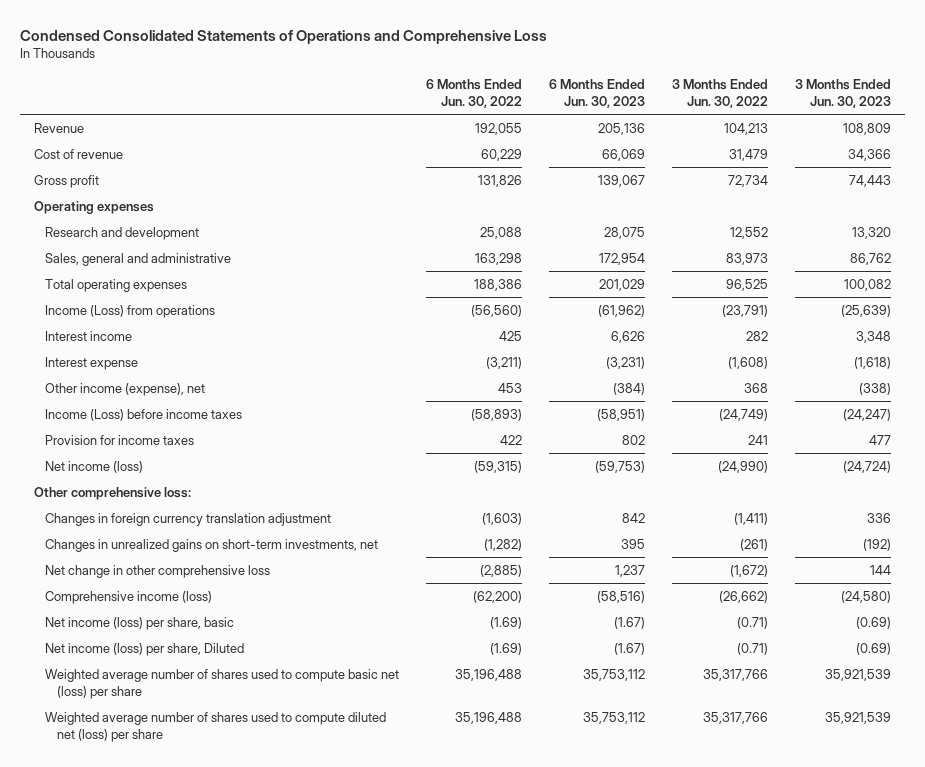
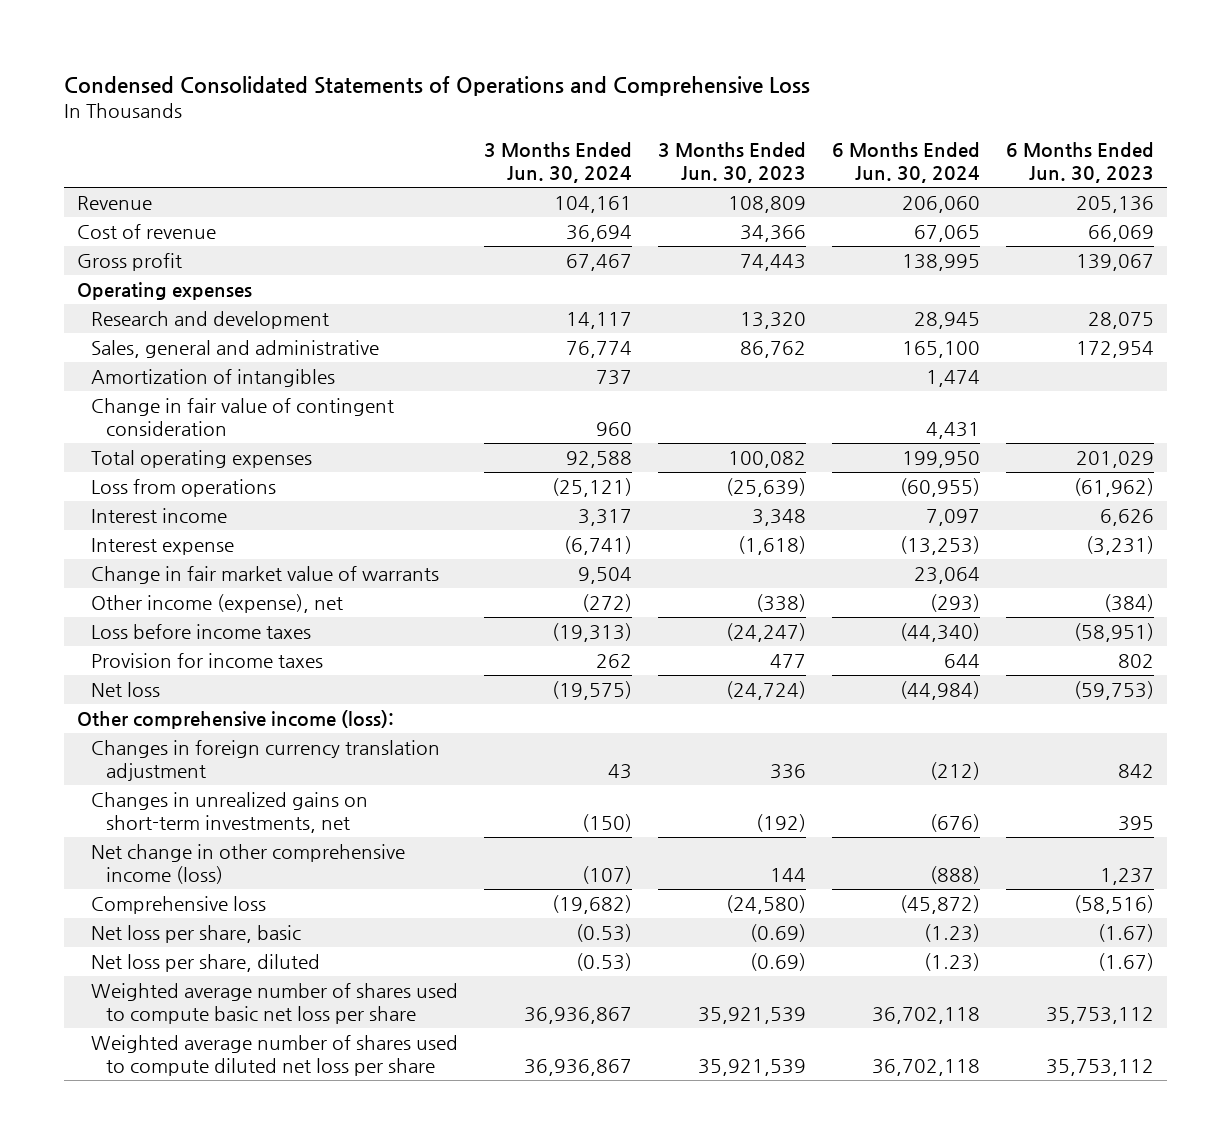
[426,79,523,108] 6 Months Ended Jun. 30, 2022 -> none
[672,79,769,108] 3 Months Ended Jun. 30, 2022 -> none
none -> [484,142,633,184] 3 Months Ended Jun. 30, 2024
none -> [832,142,981,184] 6 Months Ended Jun. 30, 2024
none -> [91,368,336,387] Amortization of intangibles
none -> [91,397,395,436] Change in fair value of contingent consideration
[45,304,216,318] Income (Loss) from operations -> [91,478,277,497] Loss from operations
none -> [91,565,440,584] Change in fair market value of warrants
[45,408,243,421] Income (Loss) before income taxes -> [91,623,312,639] Loss before income taxes
[45,460,144,473] Net income (loss) -> [91,681,161,697] Net loss
[33,486,191,500] Other comprehensive loss: -> [76,709,394,729] Other comprehensive income (loss):
[45,564,271,578] Net change in other comprehensive loss -> [91,843,406,884] Net change in other comprehensive income (loss)
[45,590,213,604] Comprehensive income (loss) -> [91,895,267,914] Comprehensive loss
[45,616,235,630] Net income (loss) per share, basic -> [91,924,302,943] Net loss per share, basic
[45,642,245,656] Net income (loss) per share, Diluted -> [91,953,321,972] Net loss per share, diluted
[45,668,400,699] Weighted average number of shares used to compute basic net (loss) per share -> [91,982,459,1024] Weighted average number of shares used to compute basic net loss per share
[45,711,387,742] Weighted average number of shares used to compute diluted net (loss) per share -> [91,1034,459,1076] Weighted average number of shares used to compute diluted net loss per share

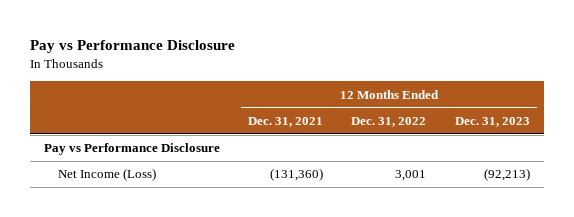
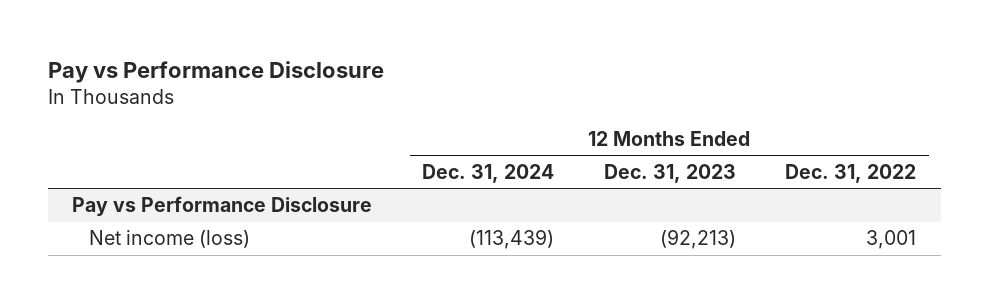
[248,116,324,127] Dec. 31, 2021 -> none
none -> [422,163,555,183] Dec. 31, 2024
[57,168,156,182] Net Income (Loss) -> [89,230,251,249] Net income (loss)

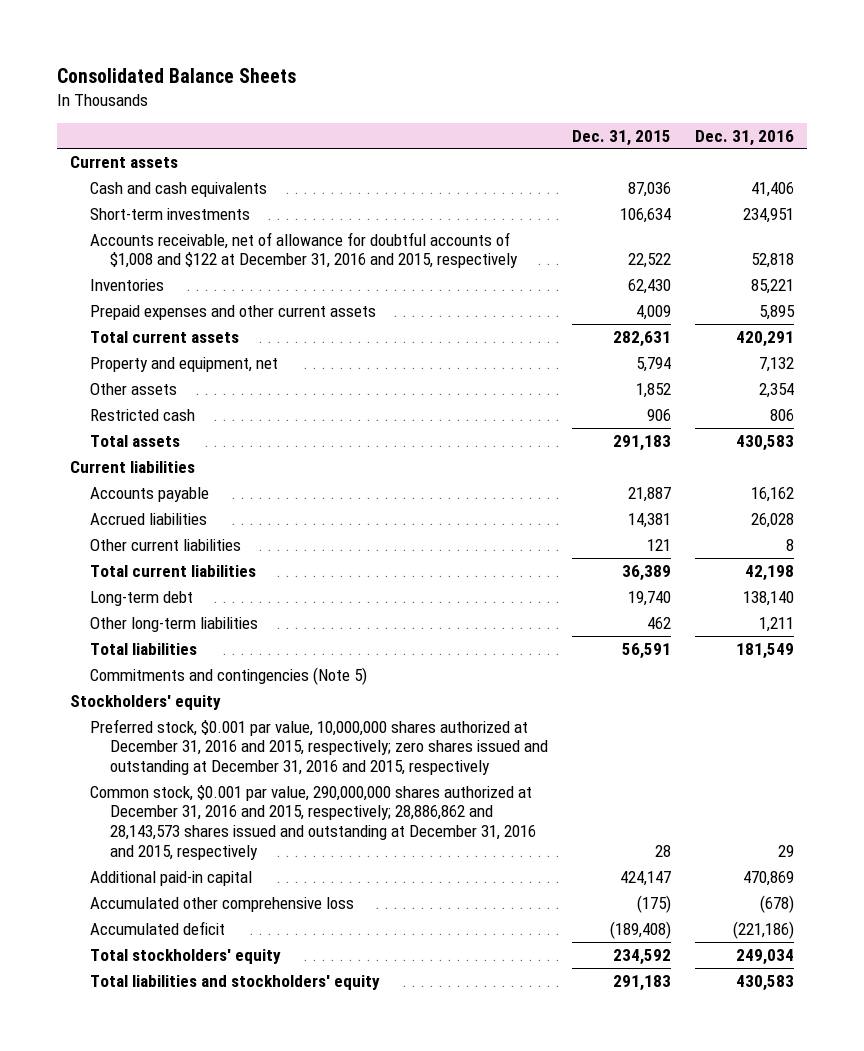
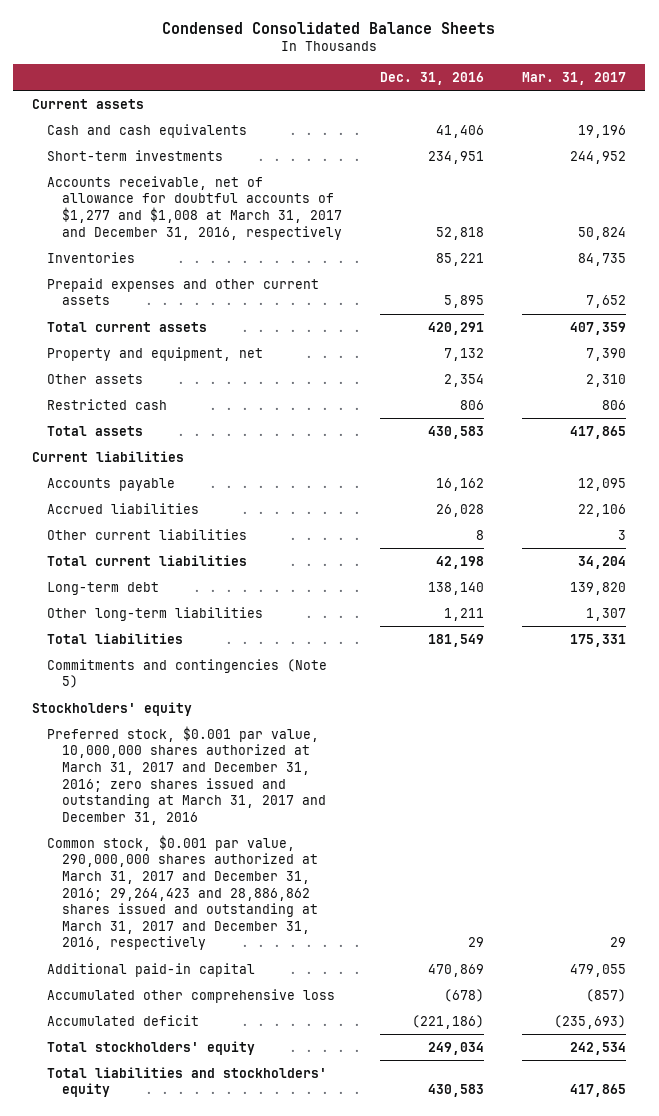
[57,68,297,84] Consolidated Balance Sheets -> [162,21,496,34] Condensed Consolidated Balance Sheets
[571,129,671,146] Dec. 31, 2015 -> none
none -> [522,71,627,85] Mar. 31, 2017
[89,231,518,269] Accounts receivable, net of allowance for doubtful accounts of $1,008 and $122 at December 31, 2016 and 2015, respectively -> [47,175,343,240] Accounts receivable, net of allowance for doubtful accounts of $1,277 and $1,008 at March 31, 2017 and December 31, 2016, respectively
[89,718,548,776] Preferred stock, $0.001 par value, 10,000,000 shares authorized at December 31, 2016 and 2015, respectively; zero shares issued and outstanding at December 31, 2016 and 2015, respectively -> [47,725,327,825] Preferred stock, $0.001 par value, 10,000,000 shares authorized at March 31, 2017 and December 31, 2016; zero shares issued and outstanding at March 31, 2017 and December 31, 2016
[89,784,536,860] Common stock, $0.001 par value, 290,000,000 shares authorized at December 31, 2016 and 2015, respectively; 28,886,862 and 28,143,573 shares issued and outstanding at December 31, 2016 and 2015, respectively -> [47,834,319,951] Common stock, $0.001 par value, 290,000,000 shares authorized at March 31, 2017 and December 31, 2016; 29,264,423 and 28,886,862 shares issued and outstanding at March 31, 2017 and December 31, 2016, respectively

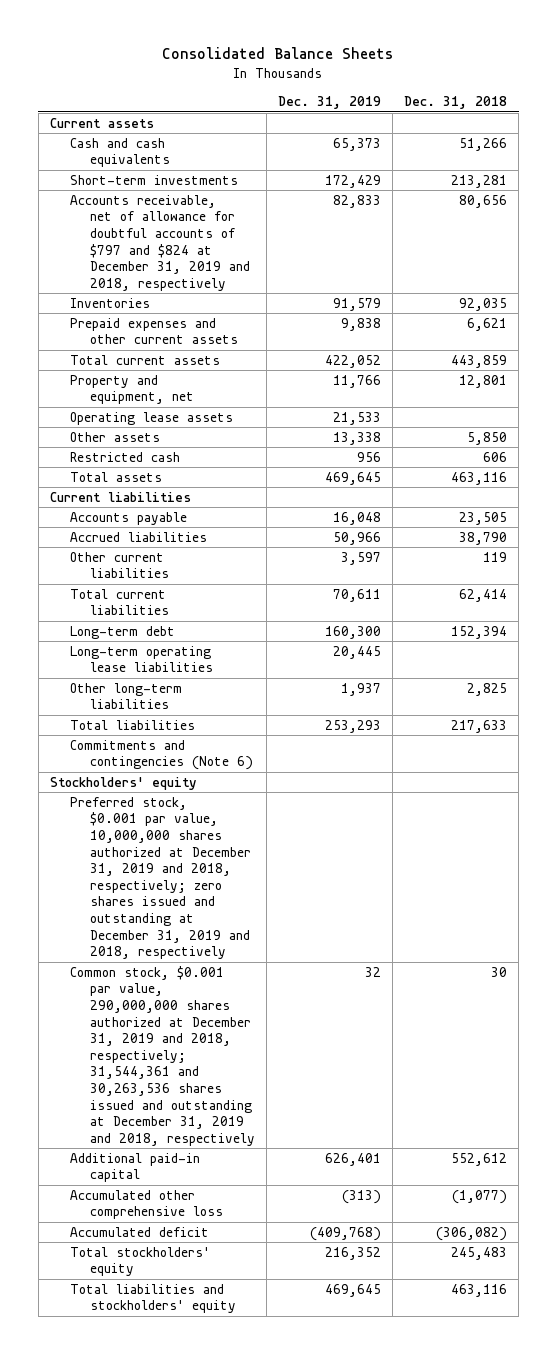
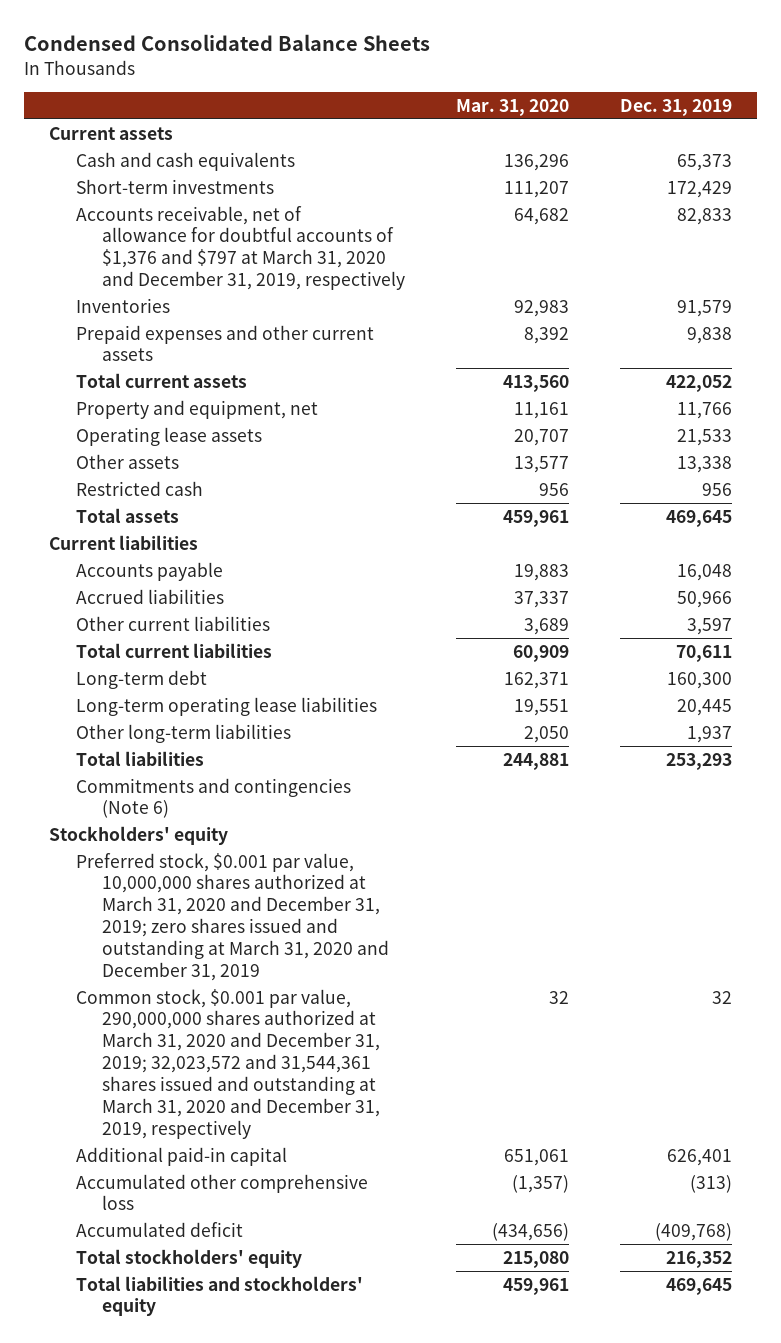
[162,47,394,60] Consolidated Balance Sheets -> [23,34,430,52] Condensed Consolidated Balance Sheets
[403,96,507,110] Dec. 31, 2018 -> none
none -> [456,98,570,116] Mar. 31, 2020
[69,194,250,291] Accounts receivable, net of allowance for doubtful accounts of $797 and $824 at December 31, 2019 and 2018, respectively -> [75,205,406,291] Accounts receivable, net of allowance for doubtful accounts of $1,376 and $797 at March 31, 2020 and December 31, 2019, respectively
[69,796,251,960] Preferred stock, $0.001 par value, 10,000,000 shares authorized at December 31, 2019 and 2018, respectively; zero shares issued and outstanding at December 31, 2019 and 2018, respectively -> [75,852,390,981] Preferred stock, $0.001 par value, 10,000,000 shares authorized at March 31, 2020 and December 31, 2019; zero shares issued and outstanding at March 31, 2020 and December 31, 2019
[69,965,255,1146] Common stock, $0.001 par value, 290,000,000 shares authorized at December 31, 2019 and 2018, respectively; 31,544,361 and 30,263,536 shares issued and outstanding at December 31, 2019 and 2018, respectively -> [75,988,381,1139] Common stock, $0.001 par value, 290,000,000 shares authorized at March 31, 2020 and December 31, 2019; 32,023,572 and 31,544,361 shares issued and outstanding at March 31, 2020 and December 31, 2019, respectively

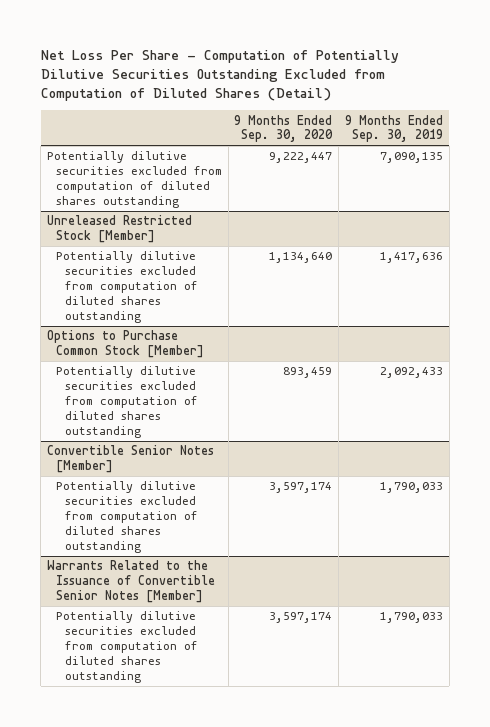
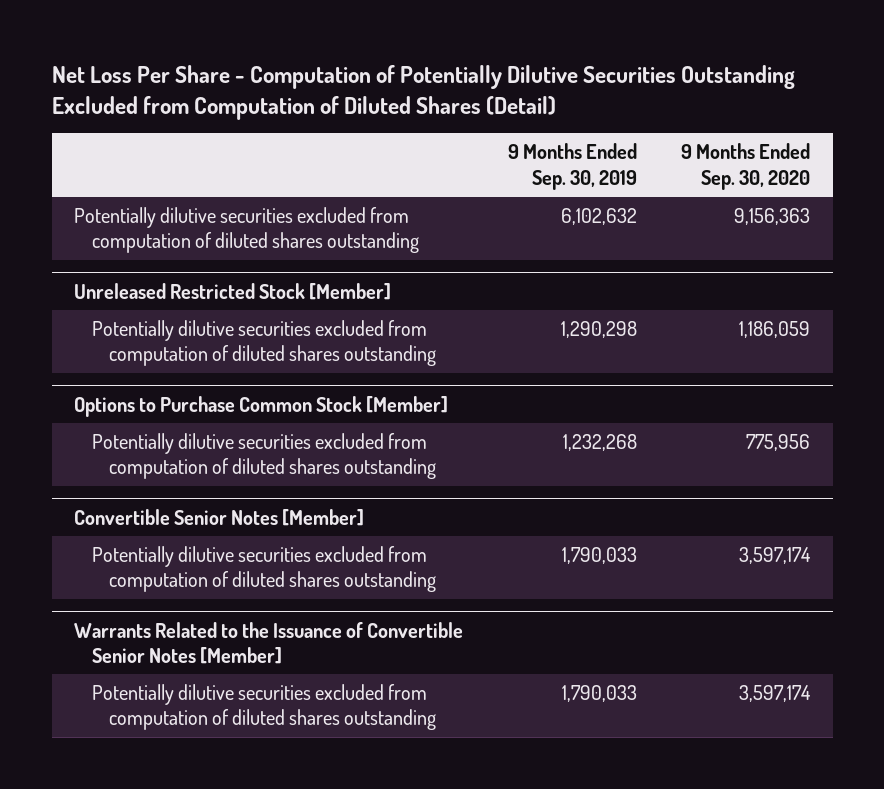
[269,152,333,164] 9,222,447 -> [734,208,811,226] 9,156,363
[380,152,444,164] 7,090,135 -> [560,208,637,226] 6,102,632
[269,252,333,264] 1,134,640 -> [739,321,811,339] 1,186,059
[380,252,444,264] 1,417,636 -> [560,321,637,339] 1,290,298
[283,367,333,379] 893,459 -> [746,434,811,452] 775,956
[380,367,444,379] 2,092,433 -> [562,434,637,452] 1,232,268

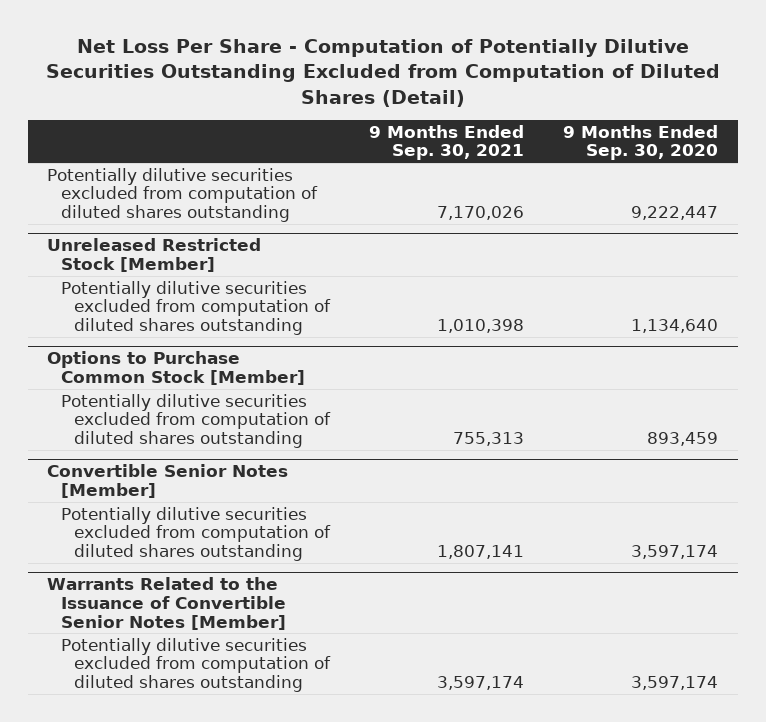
[507,143,637,190] 9 Months Ended Sep. 30, 2019 -> none
none -> [369,124,525,161] 9 Months Ended Sep. 30, 2021
[734,208,811,226] 9,156,363 -> [631,206,719,221] 9,222,447
[739,321,811,339] 1,186,059 -> [631,319,719,334] 1,134,640
[746,434,811,452] 775,956 -> [647,432,719,447] 893,459

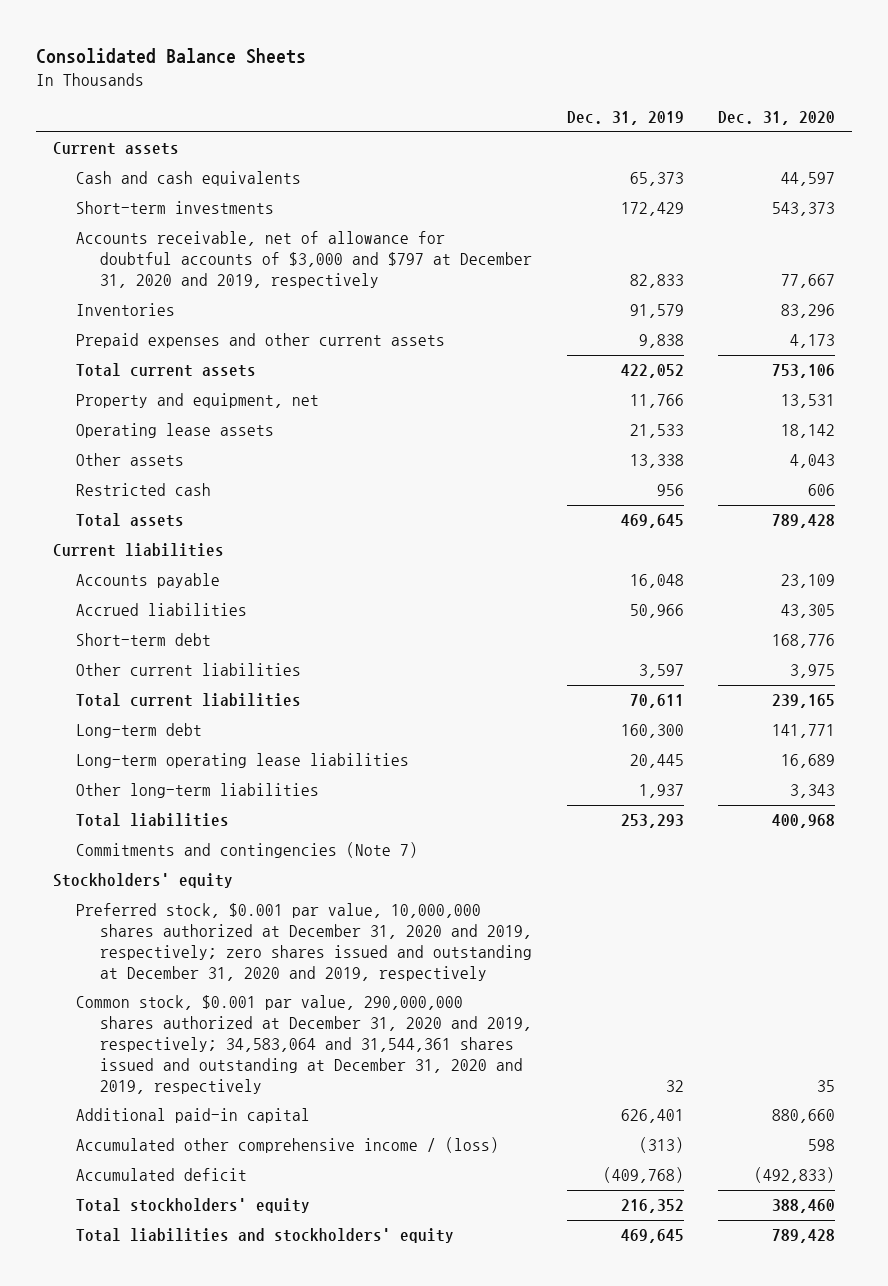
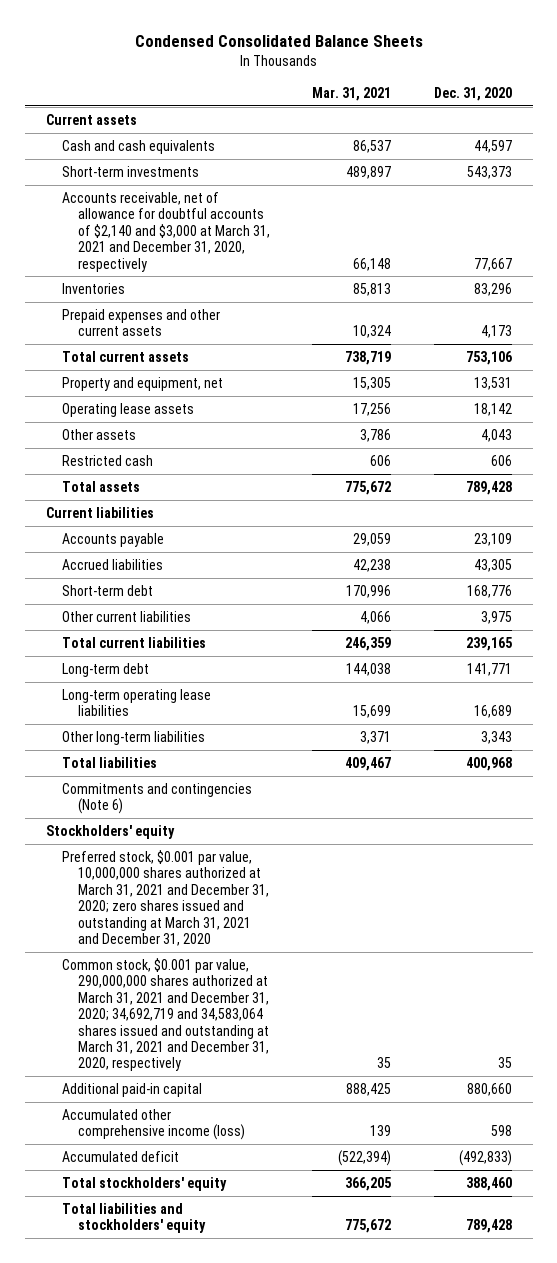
[35,47,306,64] Consolidated Balance Sheets -> [134,34,423,47] Condensed Consolidated Balance Sheets
[566,111,684,126] Dec. 31, 2019 -> none
none -> [312,86,392,101] Mar. 31, 2021
[76,231,533,289] Accounts receivable, net of allowance for doubtful accounts of $3,000 and $797 at December 31, 2020 and 2019, respectively -> [62,191,271,272] Accounts receivable, net of allowance for doubtful accounts of $2,140 and $3,000 at March 31, 2021 and December 31, 2020, respectively
[76,842,419,859] Commitments and contingencies (Note 7) -> [62,782,253,815] Commitments and contingencies (Note 6)
[76,903,533,981] Preferred stock, $0.001 par value, 10,000,000 shares authorized at December 31, 2020 and 2019, respectively; zero shares issued and outstanding at December 31, 2020 and 2019, respectively -> [62,849,270,947] Preferred stock, $0.001 par value, 10,000,000 shares authorized at March 31, 2021 and December 31, 2020; zero shares issued and outstanding at March 31, 2021 and December 31, 2020
[76,995,533,1094] Common stock, $0.001 par value, 290,000,000 shares authorized at December 31, 2020 and 2019, respectively; 34,583,064 and 31,544,361 shares issued and outstanding at December 31, 2020 and 2019, respectively -> [62,957,270,1072] Common stock, $0.001 par value, 290,000,000 shares authorized at March 31, 2021 and December 31, 2020; 34,692,719 and 34,583,064 shares issued and outstanding at March 31, 2021 and December 31, 2020, respectively
[76,1137,500,1154] Accumulated other comprehensive income / (loss) -> [62,1108,246,1141] Accumulated other comprehensive income (loss)

